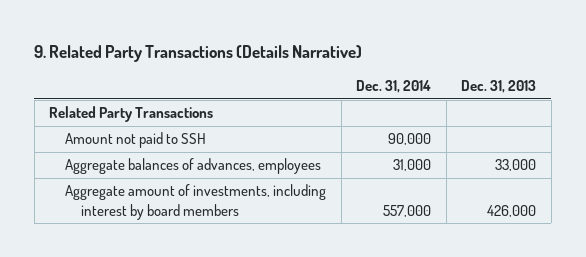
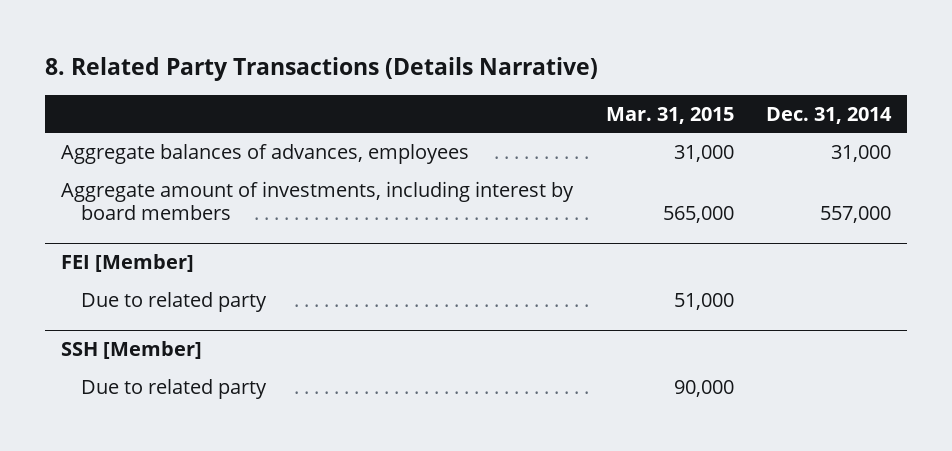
[34,44,363,62] 9. Related Party Transactions (Details Narrative) -> [45,57,599,82] 8. Related Party Transactions (Details Narrative)
[461,80,537,94] Dec. 31, 2013 -> none
none -> [605,106,734,124] Mar. 31, 2015
[49,106,214,123] Related Party Transactions -> none
[65,132,207,149] Amount not paid to SSH -> none
none -> [61,254,195,273] FEI [Member]
none -> [81,291,268,312] Due to related party
none -> [61,341,203,360] SSH [Member]
none -> [81,378,268,399] Due to related party

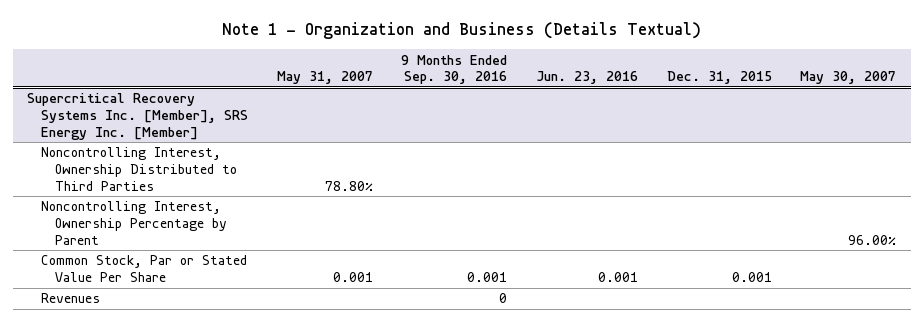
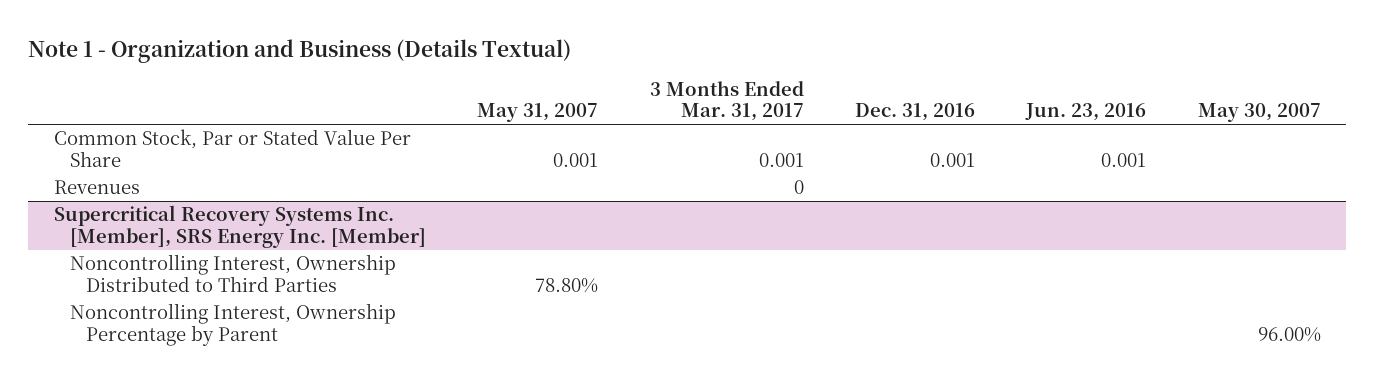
[401,54,508,85] 9 Months Ended Sep. 30, 2016 -> none
[666,71,772,85] Dec. 31, 2015 -> none
none -> [649,80,804,122] 3 Months Ended Mar. 31, 2017
none -> [855,103,976,122] Dec. 31, 2016
none -> [54,129,412,167] Common Stock, Par or Stated Value Per Share
none -> [54,180,141,195] Revenues
[41,255,248,283] Common Stock, Par or Stated Value Per Share -> none
[41,293,101,304] Revenues -> none

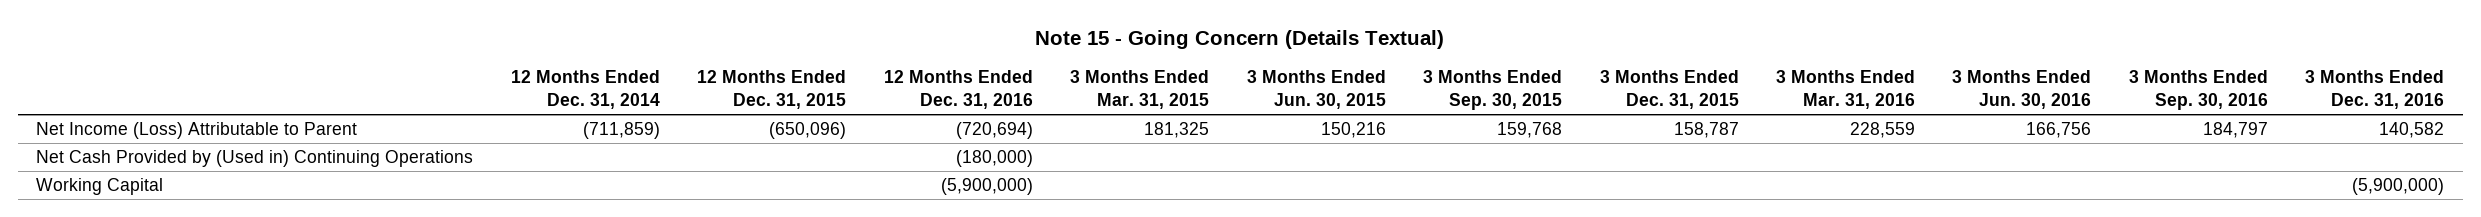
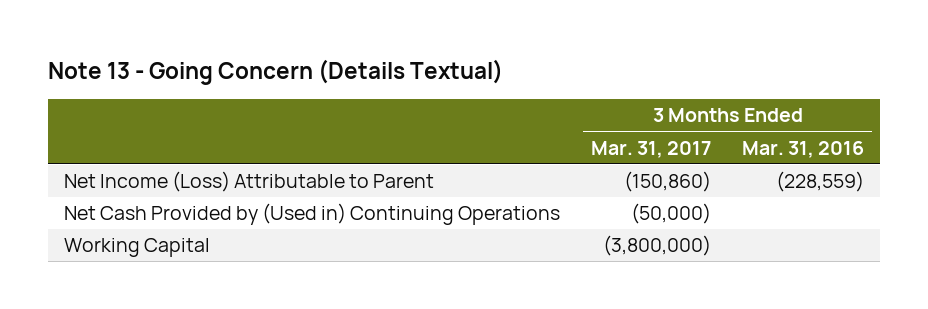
[1035,30,1445,50] Note 15 - Going Concern (Details Textual) -> [48,59,504,86] Note 13 - Going Concern (Details Textual)
[510,70,660,110] 12 Months Ended Dec. 31, 2014 -> none
[697,70,847,110] 12 Months Ended Dec. 31, 2015 -> none
[883,70,1033,110] 12 Months Ended Dec. 31, 2016 -> none
[1070,70,1210,110] 3 Months Ended Mar. 31, 2015 -> none
[1246,70,1386,110] 3 Months Ended Jun. 30, 2015 -> none
[1423,70,1563,111] 3 Months Ended Sep. 30, 2015 -> none
[1599,70,1739,110] 3 Months Ended Dec. 31, 2015 -> none
[1952,70,2092,110] 3 Months Ended Jun. 30, 2016 -> none
[2128,70,2268,111] 3 Months Ended Sep. 30, 2016 -> none
[2305,70,2445,110] 3 Months Ended Dec. 31, 2016 -> none
none -> [591,140,712,158] Mar. 31, 2017
[1850,122,1916,139] 228,559 -> [776,171,865,193] (228,559)

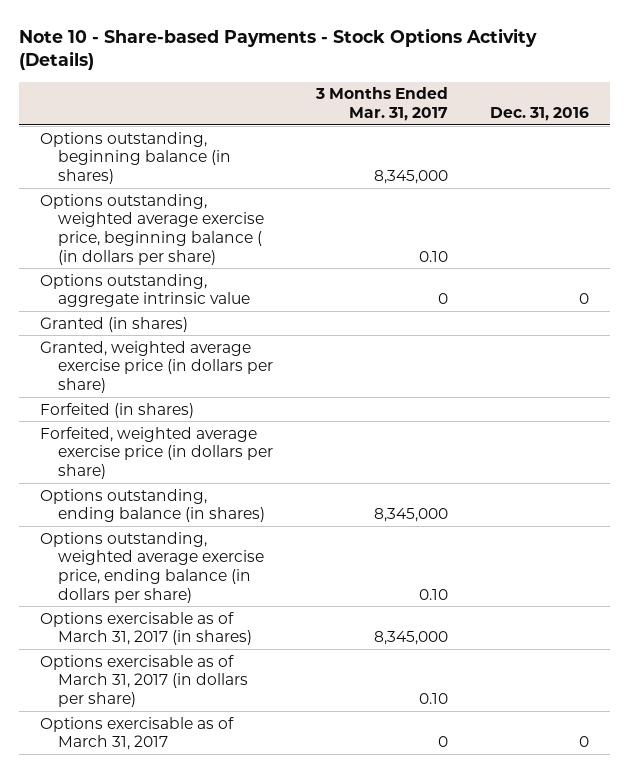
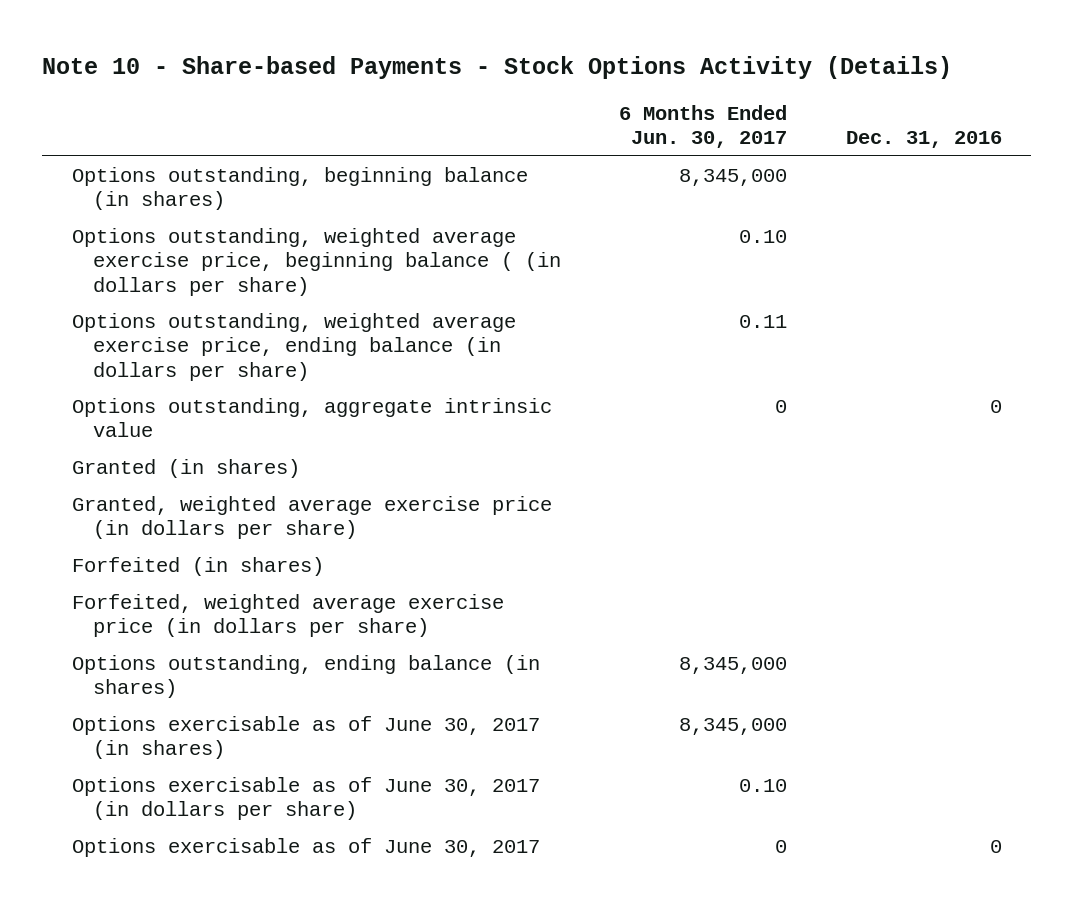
[314,87,448,121] 3 Months Ended Mar. 31, 2017 -> none
none -> [619,104,788,149] 6 Months Ended Jun. 30, 2017
[39,531,265,603] Options outstanding, weighted average exercise price, ending balance (in dollars per share) -> [71,313,516,381] Options outstanding, weighted average exercise price, ending balance (in dollars per share)
[39,611,253,646] Options exercisable as of March 31, 2017 (in shares) -> [71,716,540,760] Options exercisable as of June 30, 2017 (in shares)
[39,654,249,707] Options exercisable as of March 31, 2017 (in dollars per share) -> [71,777,540,821] Options exercisable as of June 30, 2017 (in dollars per share)
[39,716,234,751] Options exercisable as of March 31, 2017 -> [71,838,540,858] Options exercisable as of June 30, 2017

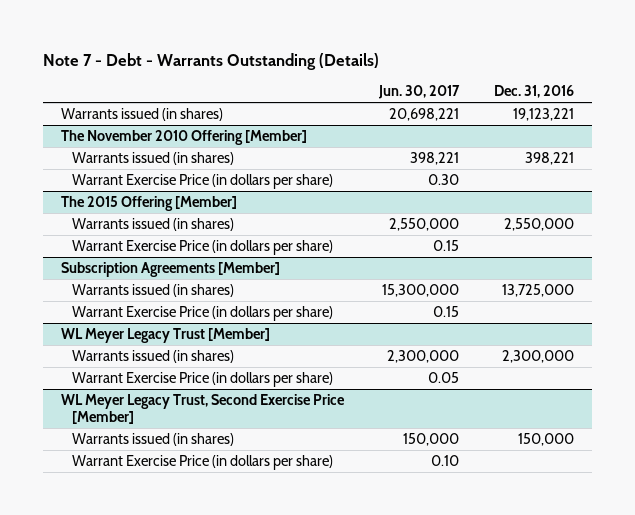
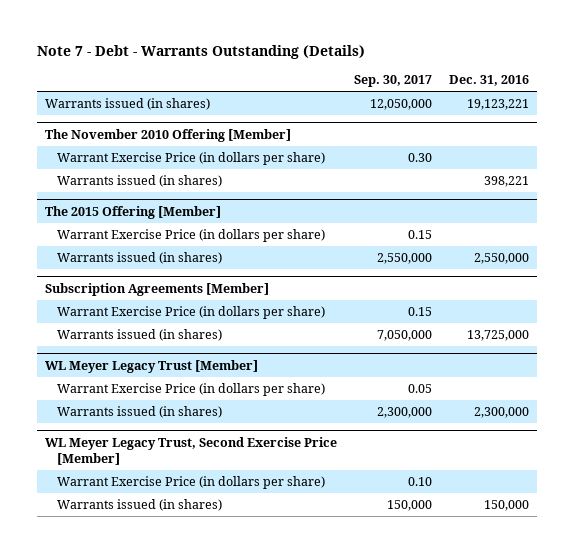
[378,85,461,100] Jun. 30, 2017 -> none
none -> [353,75,432,88] Sep. 30, 2017
[71,152,234,166] Warrants issued (in shares) -> [56,174,222,187] Warrants issued (in shares)
[71,218,234,232] Warrants issued (in shares) -> [56,251,222,264] Warrants issued (in shares)
[71,284,234,298] Warrants issued (in shares) -> [56,328,222,341] Warrants issued (in shares)
[71,350,234,364] Warrants issued (in shares) -> [56,405,222,418] Warrants issued (in shares)
[71,433,234,447] Warrants issued (in shares) -> [56,498,222,511] Warrants issued (in shares)

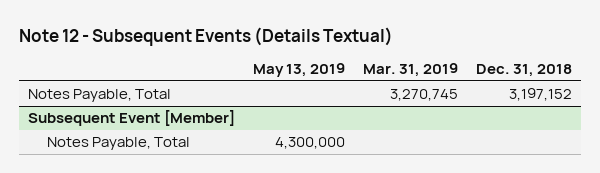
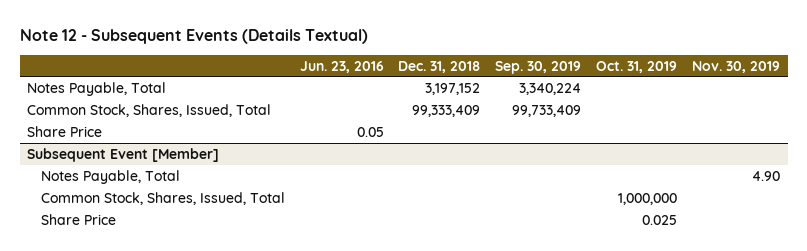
[253,63,346,78] May 13, 2019 -> none
[363,63,459,78] Mar. 31, 2019 -> none
none -> [299,60,384,73] Jun. 23, 2016
none -> [495,60,582,74] Sep. 30, 2019
none -> [596,60,678,73] Oct. 31, 2019
none -> [692,60,781,73] Nov. 30, 2019
none -> [27,103,272,117] Common Stock, Shares, Issued, Total
none -> [27,125,103,137] Share Price
none -> [40,191,285,205] Common Stock, Shares, Issued, Total
none -> [40,213,116,225] Share Price

